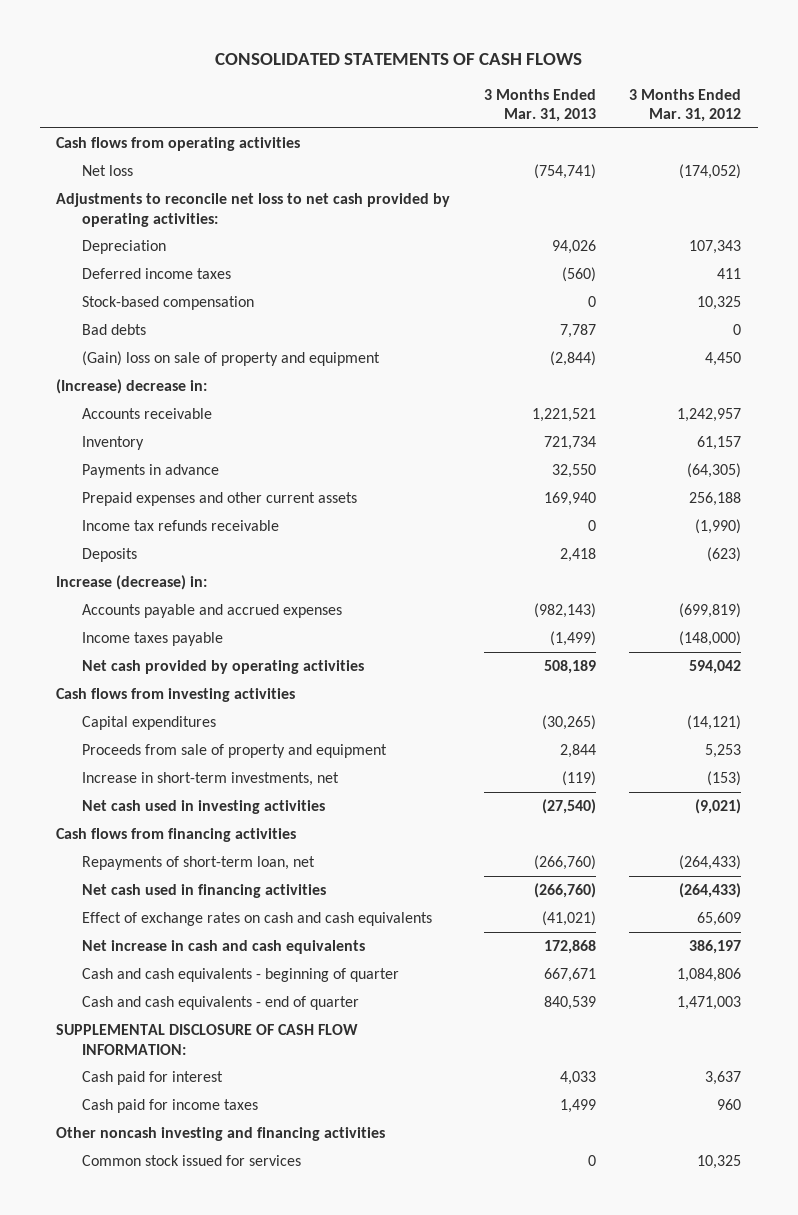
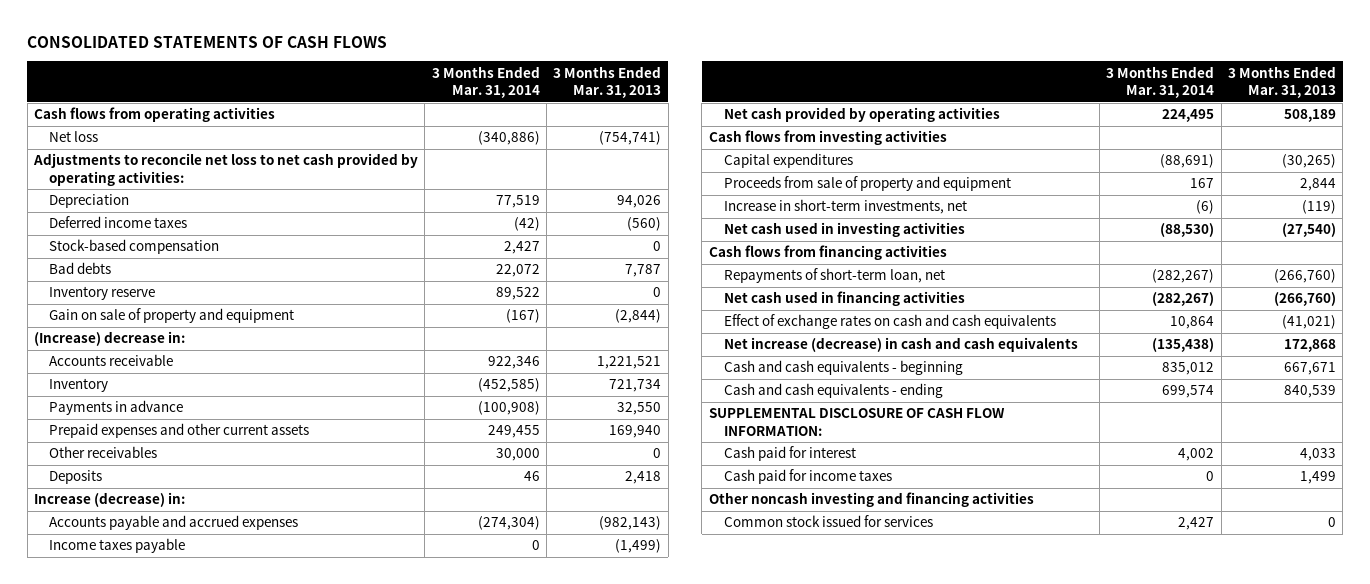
[629,88,742,123] 3 Months Ended Mar. 31, 2012 -> none
none -> [431,65,540,99] 3 Months Ended Mar. 31, 2014
none -> [49,286,156,301] Inventory reserve
[81,351,380,367] (Gain) loss on sale of property and equipment -> [49,308,295,324] Gain on sale of property and equipment
[81,520,279,532] Income tax refunds receivable -> none
none -> [49,446,158,459] Other receivables
[81,940,365,955] Net increase in cash and cash equivalents -> [723,337,1078,353] Net increase (decrease) in cash and cash equivalents
[81,968,399,983] Cash and cash equivalents - beginning of quarter -> [723,360,963,376] Cash and cash equivalents - beginning
[81,996,359,1011] Cash and cash equivalents - end of quarter -> [723,383,943,399] Cash and cash equivalents - ending

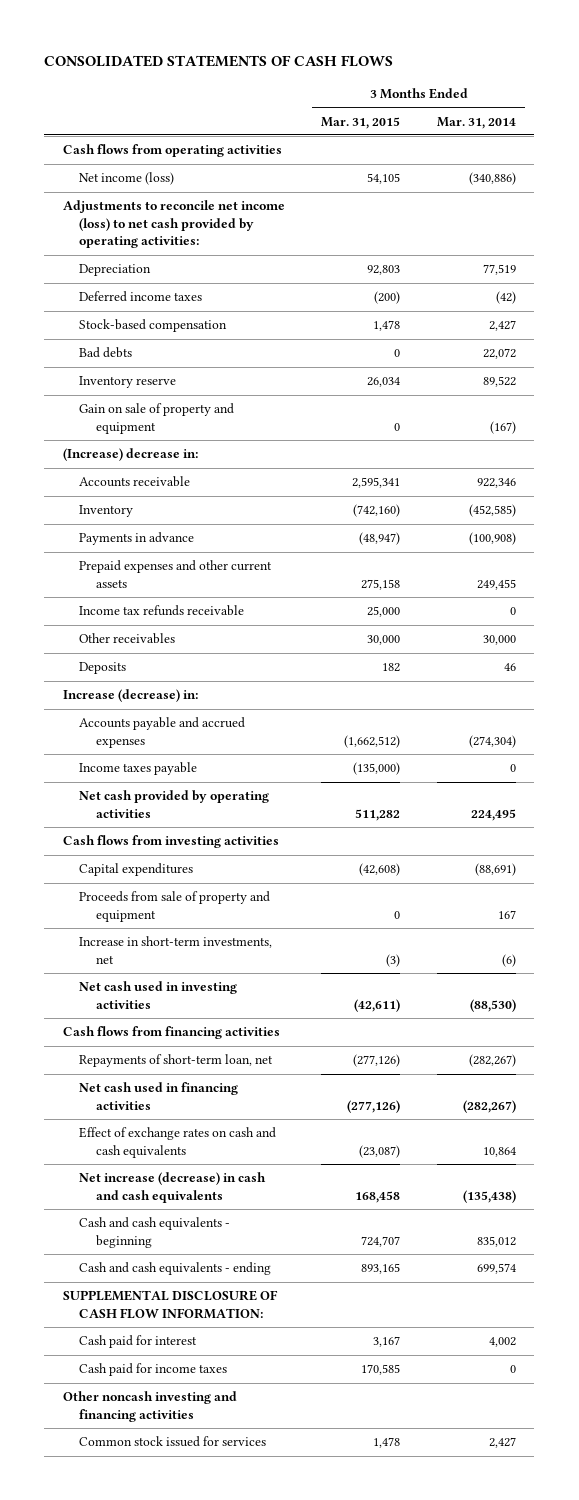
[553,65,662,99] 3 Months Ended Mar. 31, 2013 -> none
none -> [321,116,401,129] Mar. 31, 2015
[49,131,99,143] Net loss -> [79,172,175,186] Net income (loss)
[33,153,419,186] Adjustments to reconcile net loss to net cash provided by operating activities: -> [62,200,285,249] Adjustments to reconcile net income (loss) to net cash provided by operating activities:
none -> [79,605,245,617] Income tax refunds receivable

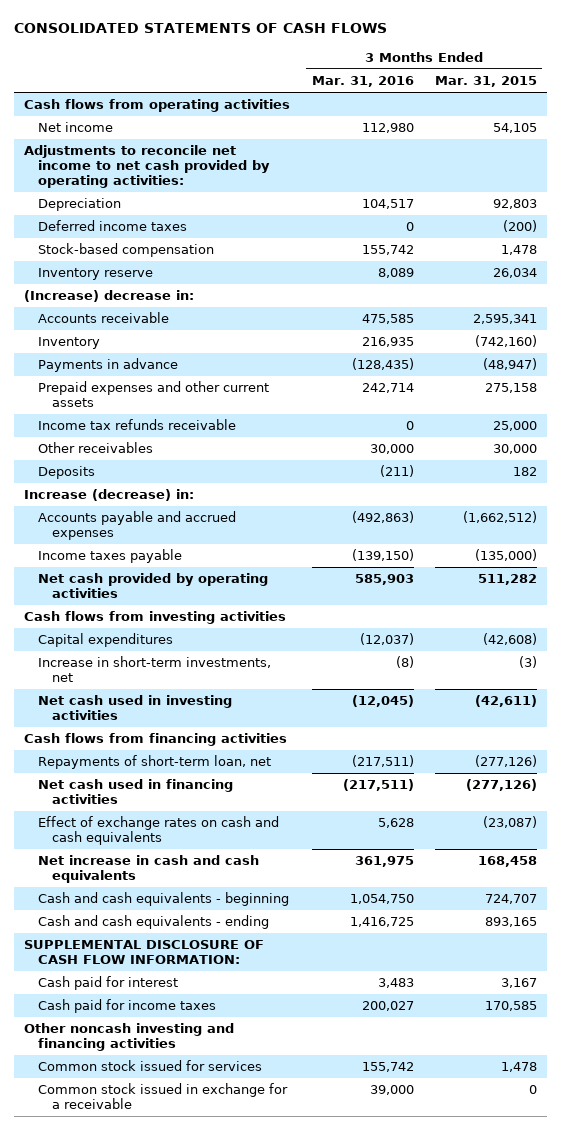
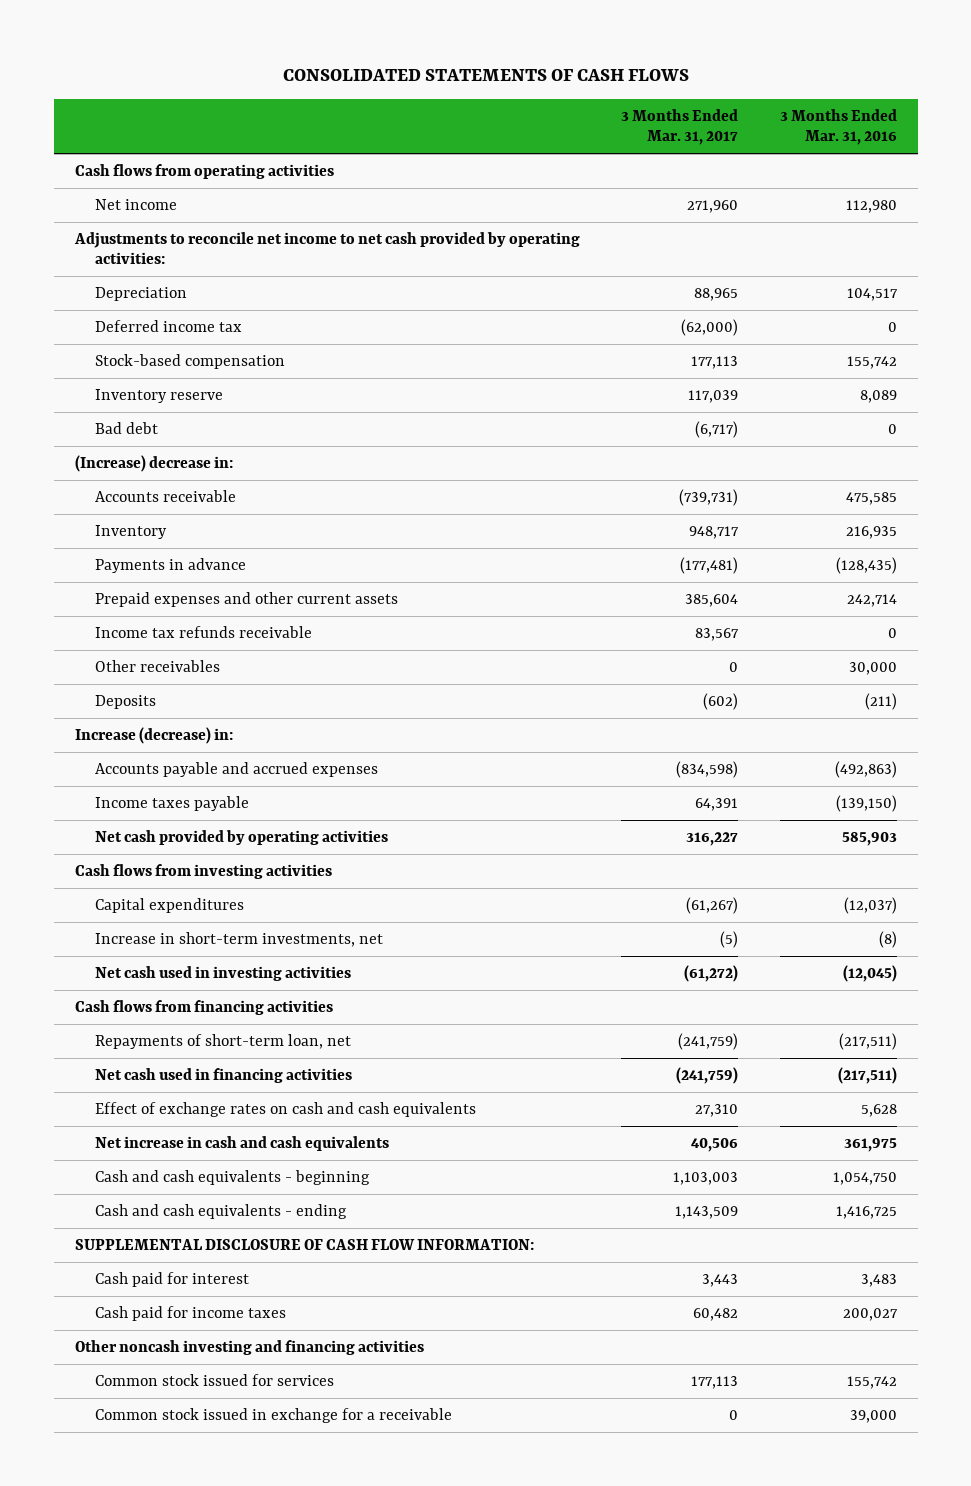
[434,76,537,88] Mar. 31, 2015 -> none
none -> [621,108,739,146] 3 Months Ended Mar. 31, 2017
[38,220,188,232] Deferred income taxes -> [95,319,243,332] Deferred income tax
none -> [95,421,159,434] Bad debt

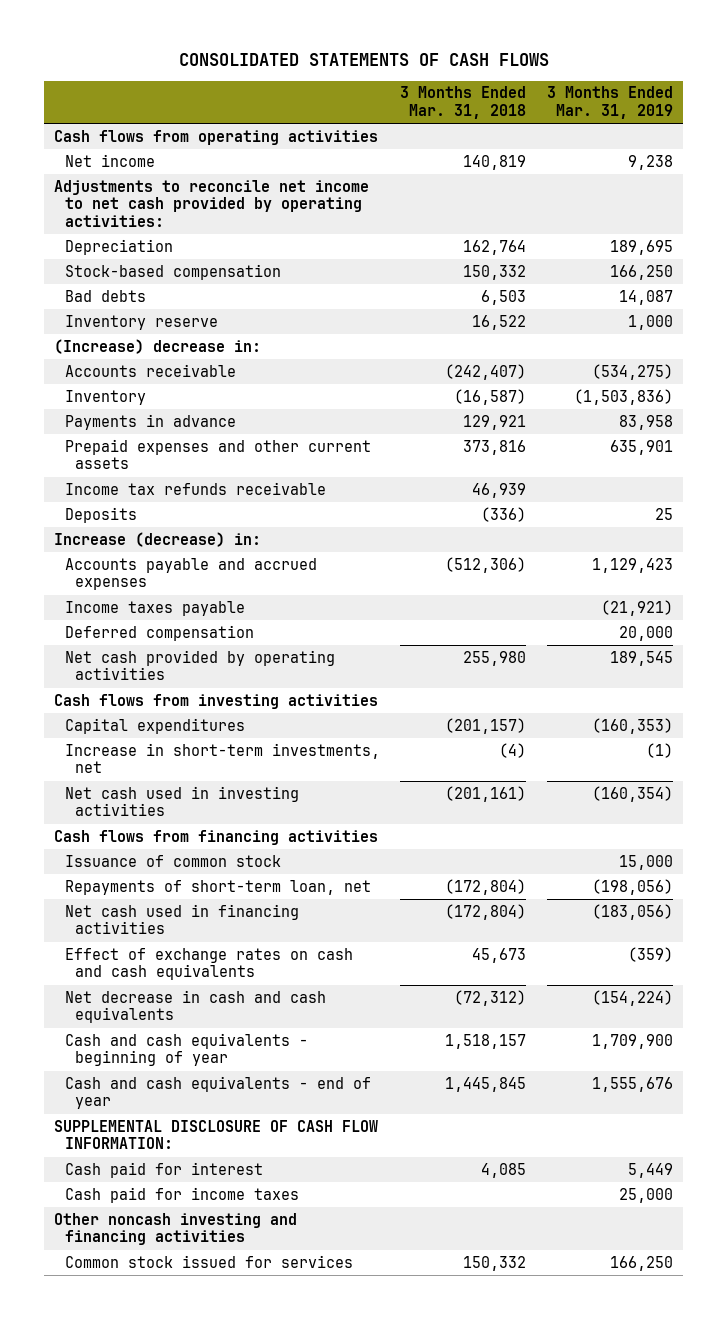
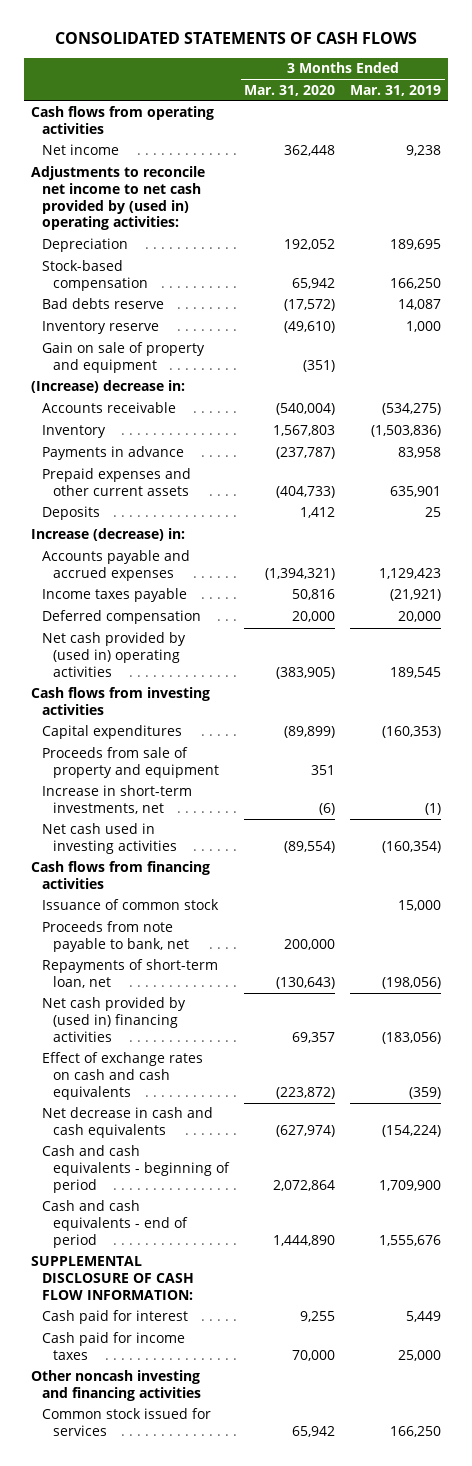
[400,86,527,119] 3 Months Ended Mar. 31, 2018 -> none
none -> [244,84,336,96] Mar. 31, 2020
[54,179,370,227] Adjustments to reconcile net income to net cash provided by operating activities: -> [31,166,206,231] Adjustments to reconcile net income to net cash provided by (used in) operating activities:
[64,289,146,302] Bad debts -> [42,298,165,310] Bad debts reserve
none -> [42,342,206,374] Gain on sale of property and equipment
[64,481,326,495] Income tax refunds receivable -> none
[64,649,335,681] Net cash provided by operating activities -> [42,632,187,677] Net cash provided by (used in) operating activities
none -> [42,747,220,779] Proceeds from sale of property and equipment
none -> [42,921,190,953] Proceeds from note payable to bank, net
[64,903,299,935] Net cash used in financing activities -> [42,997,187,1042] Net cash provided by (used in) financing activities
[64,1032,308,1067] Cash and cash equivalents - beginning of year -> [42,1145,231,1193] Cash and cash equivalents - beginning of period
[64,1075,371,1110] Cash and cash equivalents - end of year -> [42,1200,189,1248] Cash and cash equivalents - end of period

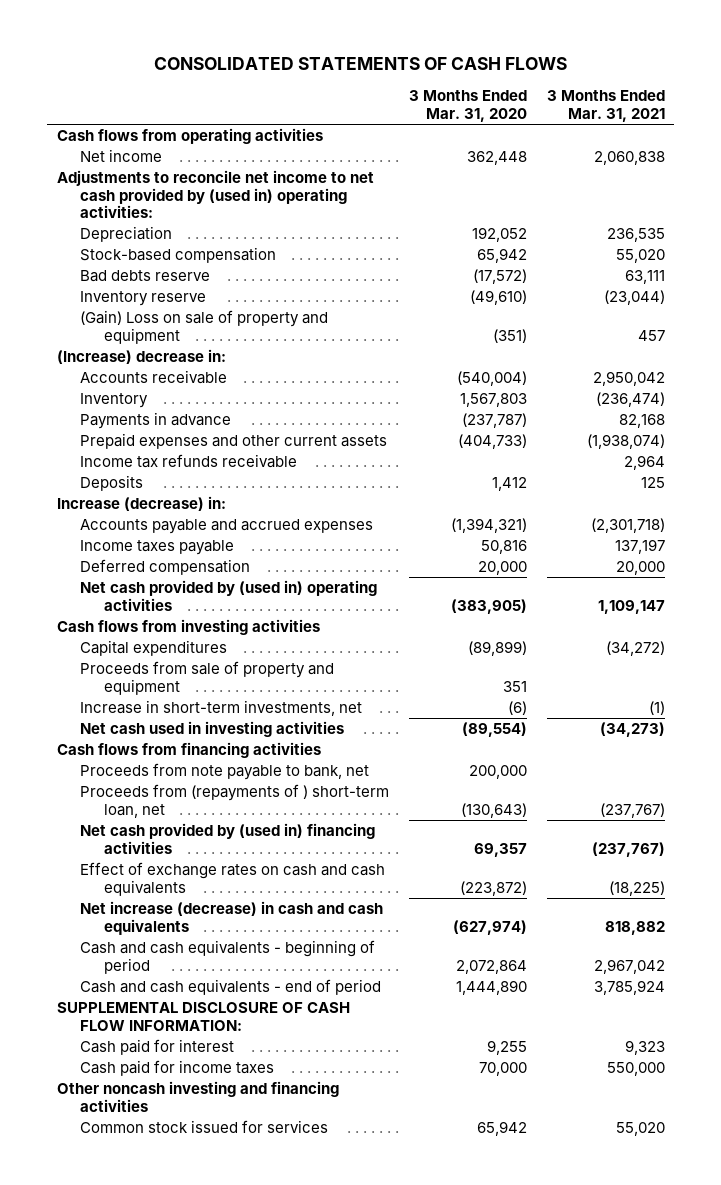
[349,84,441,96] Mar. 31, 2019 -> none
none -> [546,90,665,122] 3 Months Ended Mar. 31, 2021
[42,342,206,374] Gain on sale of property and equipment -> [80,310,329,344] (Gain) Loss on sale of property and equipment
none -> [80,454,298,469] Income tax refunds receivable
[42,899,220,911] Issuance of common stock -> none
[42,959,219,989] Repayments of short-term loan, net -> [80,784,390,818] Proceeds from (repayments of ) short-term loan, net
[42,1107,214,1139] Net decrease in cash and cash equivalents -> [80,901,384,935] Net increase (decrease) in cash and cash equivalents

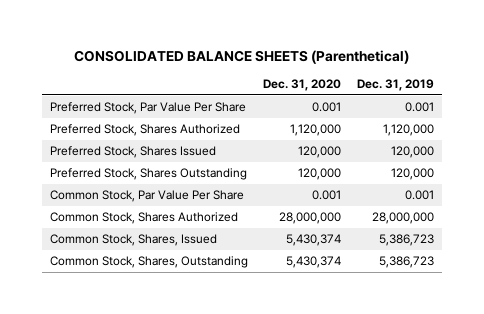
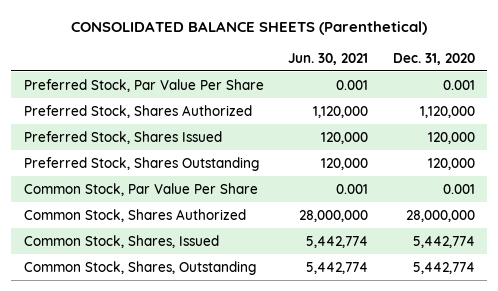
[357,79,435,92] Dec. 31, 2019 -> none
none -> [288,52,369,65] Jun. 30, 2021
[286,234,342,247] 5,430,374 -> [412,235,475,248] 5,442,774
[286,256,342,269] 5,430,374 -> [412,261,475,274] 5,442,774

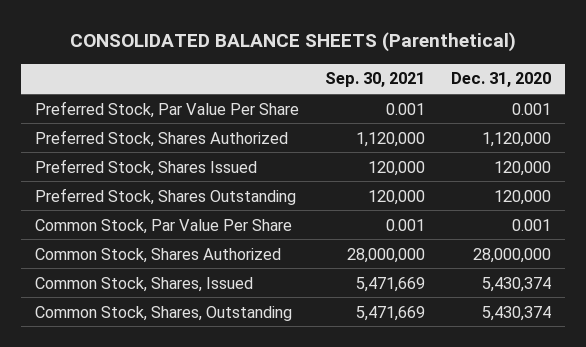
[288,52,369,65] Jun. 30, 2021 -> none
none -> [324,72,425,88] Sep. 30, 2021
[412,235,475,248] 5,442,774 -> [482,276,552,292] 5,430,374
[412,261,475,274] 5,442,774 -> [482,305,552,321] 5,430,374

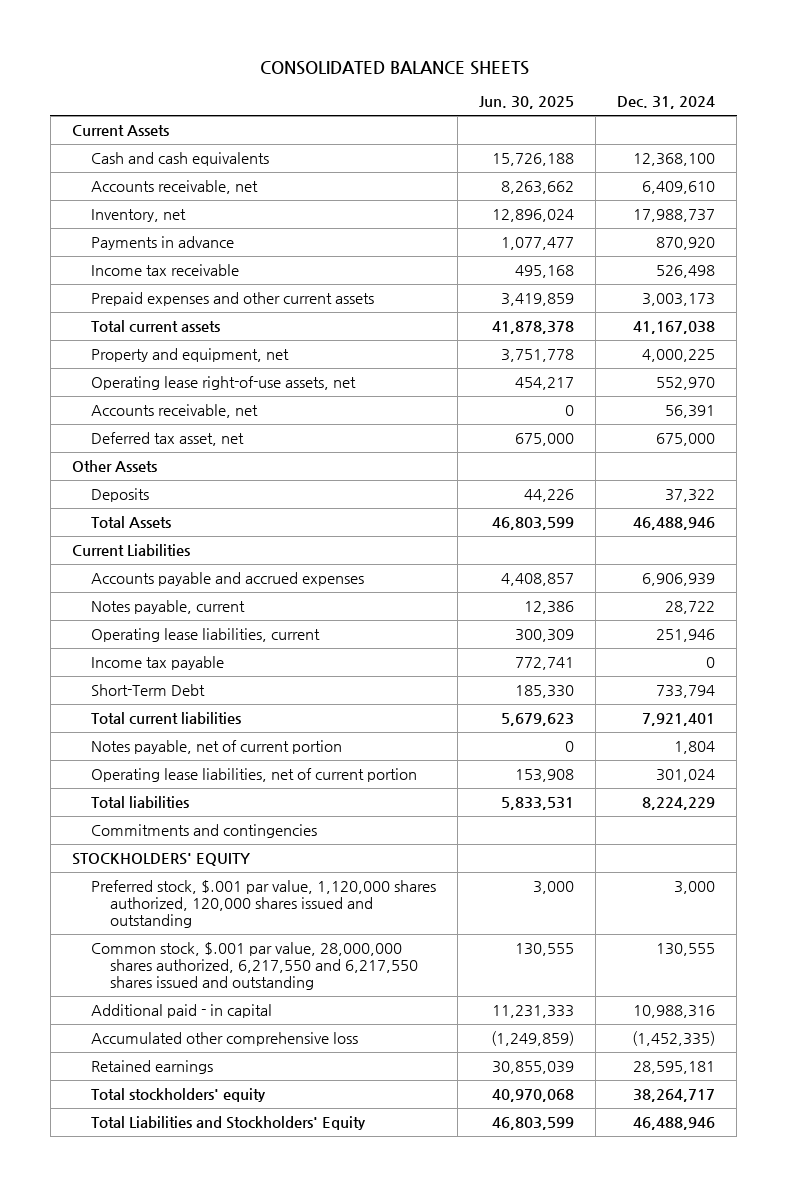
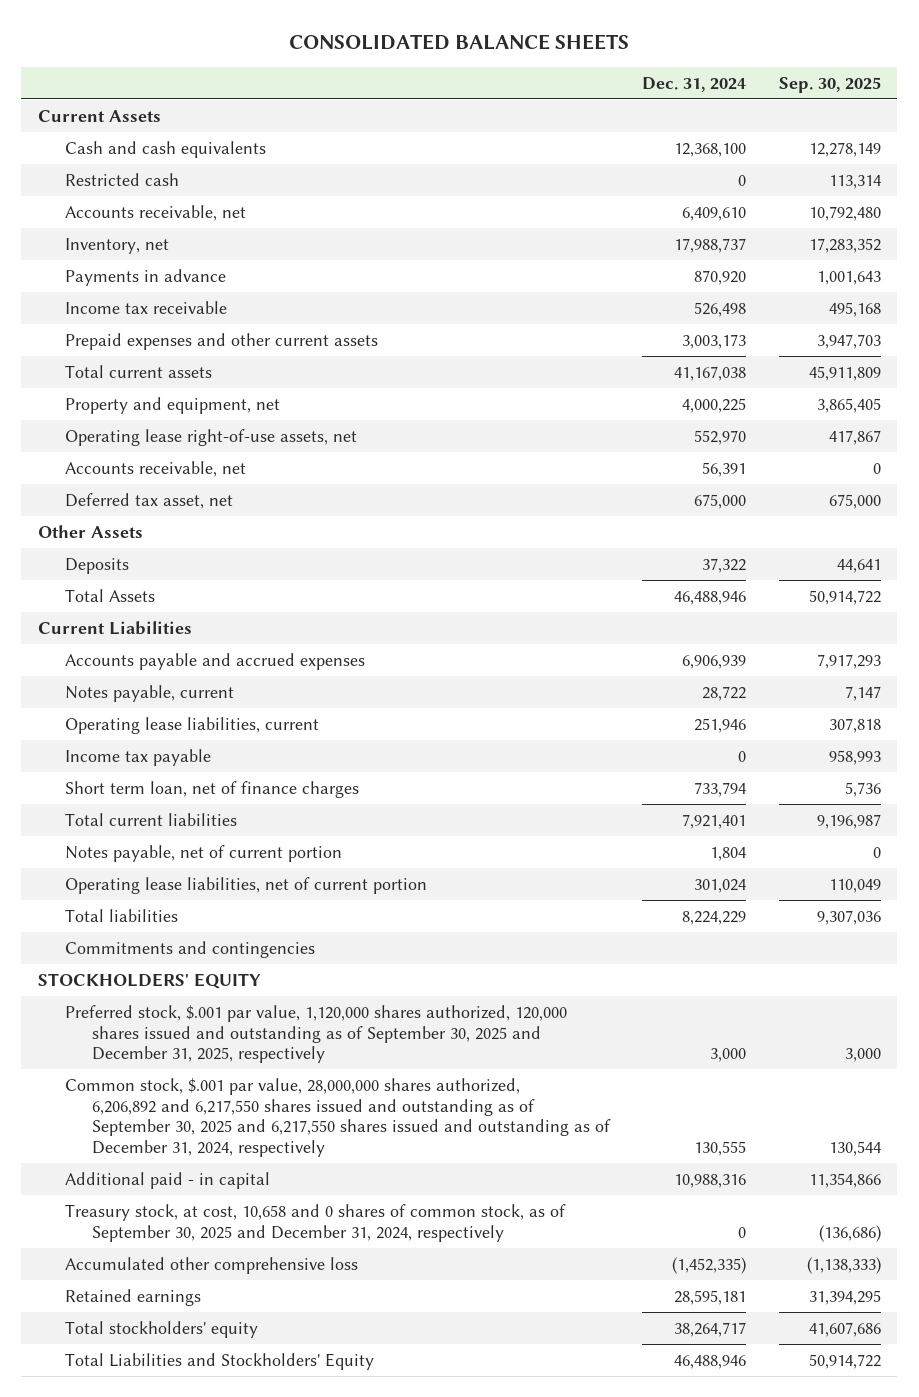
[479,96,575,110] Jun. 30, 2025 -> none
none -> [779,76,882,93] Sep. 30, 2025
none -> [64,172,179,186] Restricted cash
[90,683,205,696] Short-Term Debt -> [64,780,359,798] Short term loan, net of finance charges
[90,879,436,928] Preferred stock, $.001 par value, 1,120,000 shares authorized, 120,000 shares issued and outstanding -> [64,1004,567,1064] Preferred stock, $.001 par value, 1,120,000 shares authorized, 120,000 shares issued and outstanding as of September 30, 2025 and December 31, 2025, respectively
[90,941,418,990] Common stock, $.001 par value, 28,000,000 shares authorized, 6,217,550 and 6,217,550 shares issued and outstanding -> [64,1077,611,1158] Common stock, $.001 par value, 28,000,000 shares authorized, 6,206,892 and 6,217,550 shares issued and outstanding as of September 30, 2025 and 6,217,550 shares issued and outstanding as of December 31, 2024, respectively
none -> [64,1203,566,1242] Treasury stock, at cost, 10,658 and 0 shares of common stock, as of September 30, 2025 and December 31, 2024, respectively

